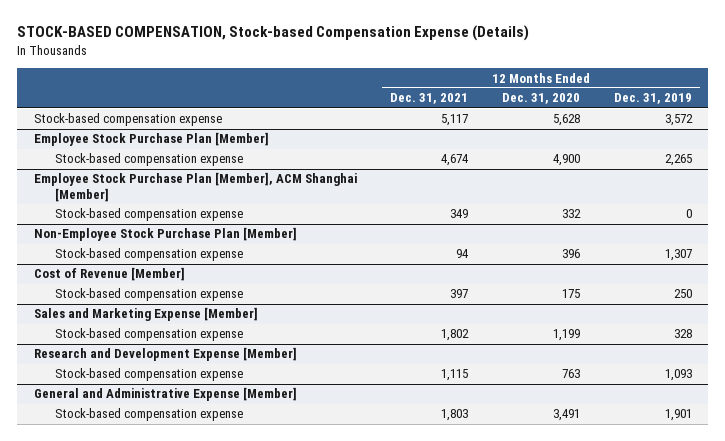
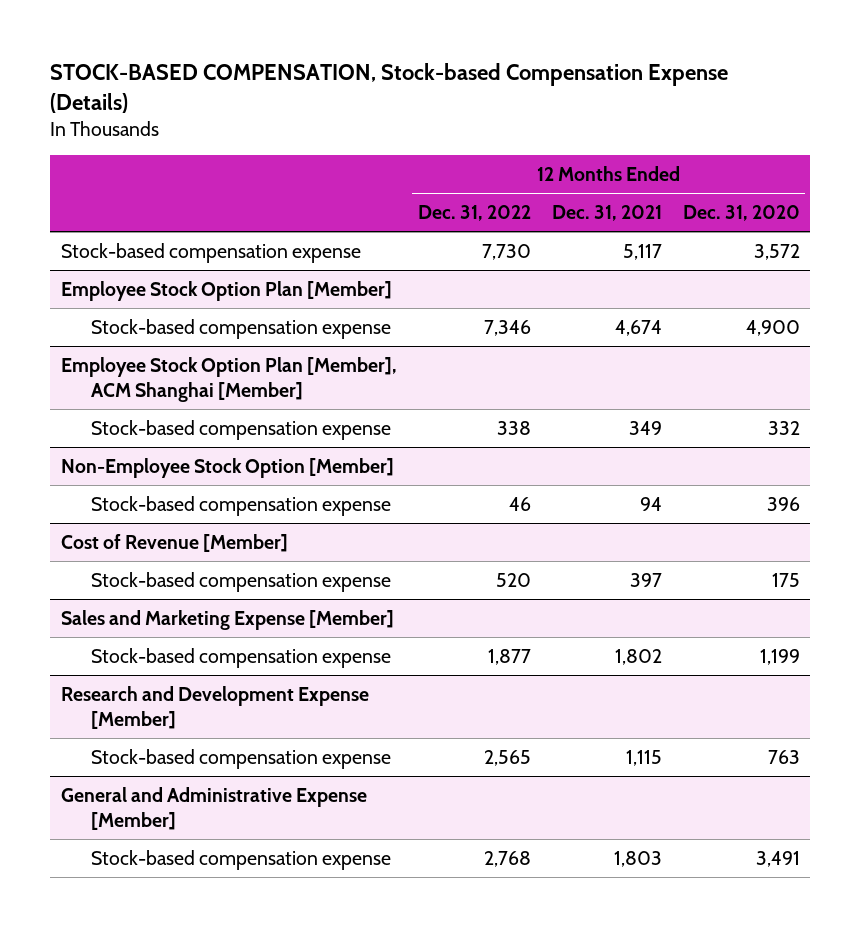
[613,93,692,105] Dec. 31, 2019 -> none
none -> [417,204,531,221] Dec. 31, 2022
[552,114,580,127] 5,628 -> [753,243,800,260] 3,572
[33,132,269,147] Employee Stock Purchase Plan [Member] -> [60,280,392,301] Employee Stock Option Plan [Member]
[33,172,357,202] Employee Stock Purchase Plan [Member], ACM Shanghai [Member] -> [60,356,397,402] Employee Stock Option Plan [Member], ACM Shanghai [Member]
[33,227,297,242] Non-Employee Stock Purchase Plan [Member] -> [60,457,394,478] Non-Employee Stock Option [Member]

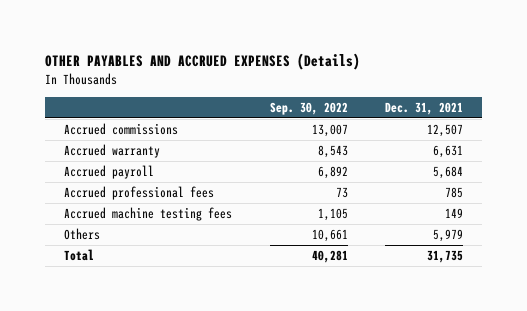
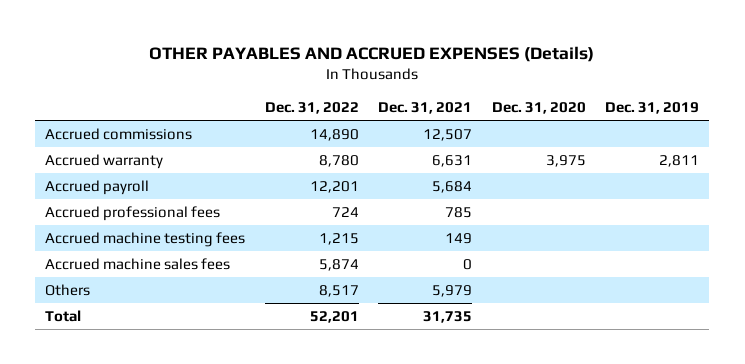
[269,101,348,115] Sep. 30, 2022 -> none
none -> [264,102,359,115] Dec. 31, 2022
none -> [491,102,586,115] Dec. 31, 2020
none -> [605,102,700,115] Dec. 31, 2019
none -> [45,257,231,270] Accrued machine sales fees

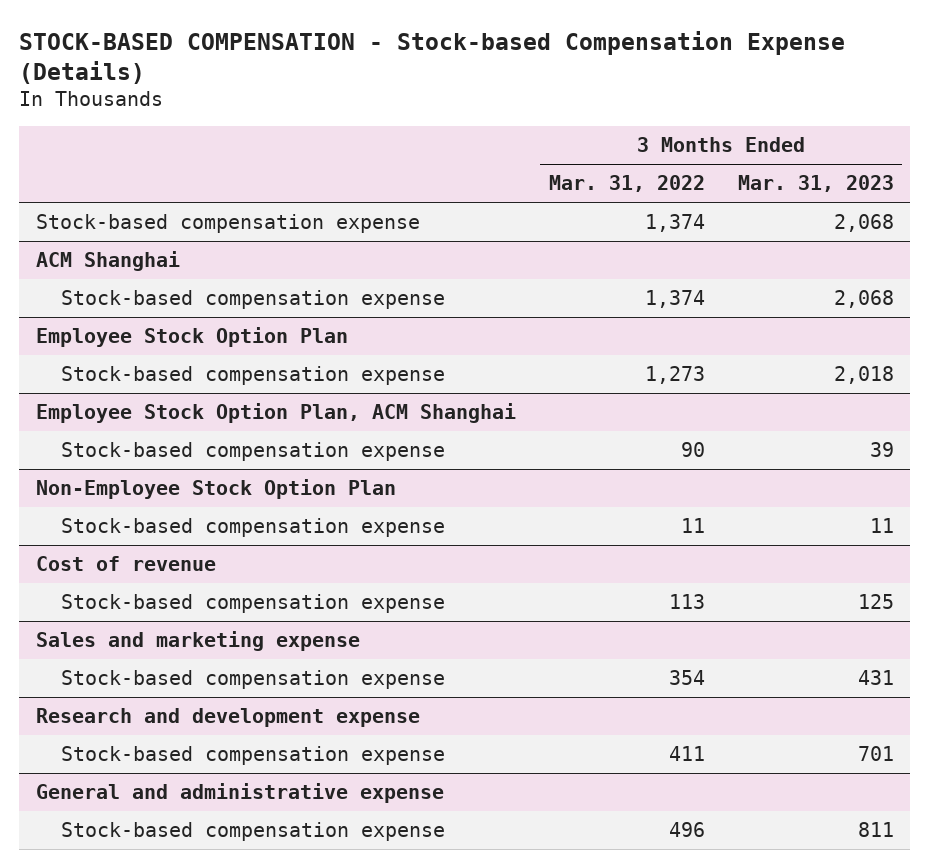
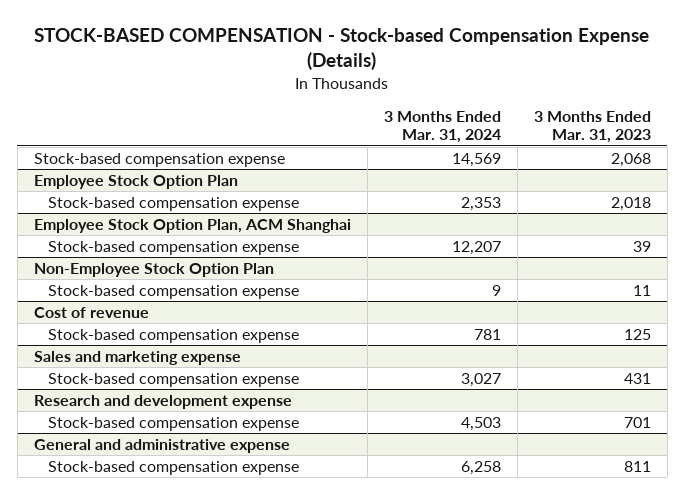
[548,175,705,193] Mar. 31, 2022 -> none
none -> [383,110,501,144] 3 Months Ended Mar. 31, 2024
[35,251,180,272] ACM Shanghai -> none
[60,290,445,310] Stock-based compensation expense -> none

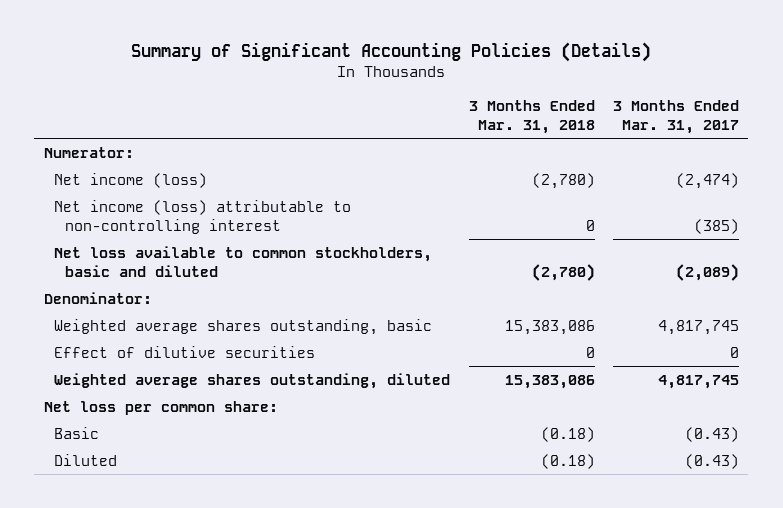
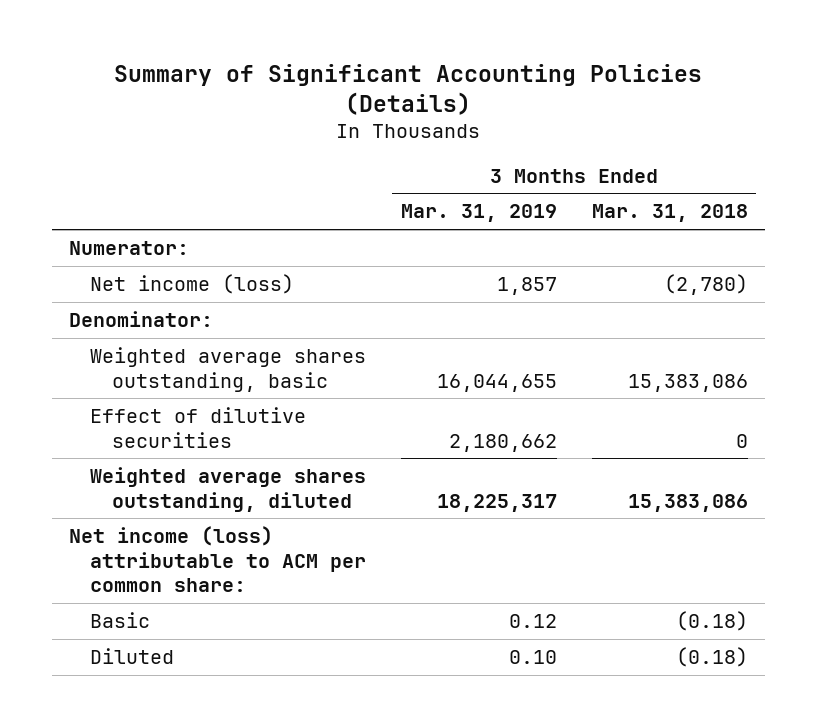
[613,100,740,135] 3 Months Ended Mar. 31, 2017 -> none
none -> [401,204,558,223] Mar. 31, 2019
[54,199,352,234] Net income (loss) attributable to non-controlling interest -> none
[54,245,433,277] Net loss available to common stockholders, basic and diluted -> none
[43,400,278,415] Net loss per common share: -> [69,526,367,593] Net income (loss) attributable to ACM per common share:

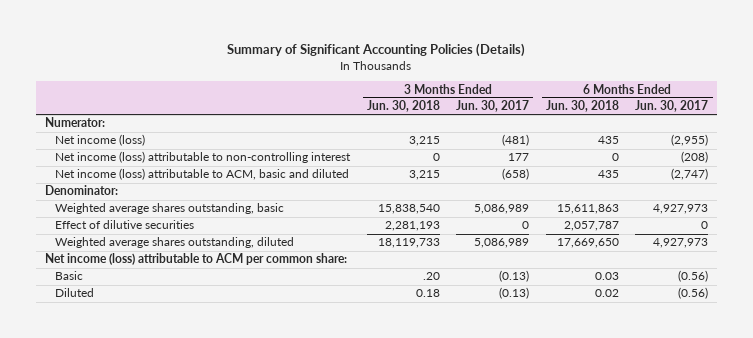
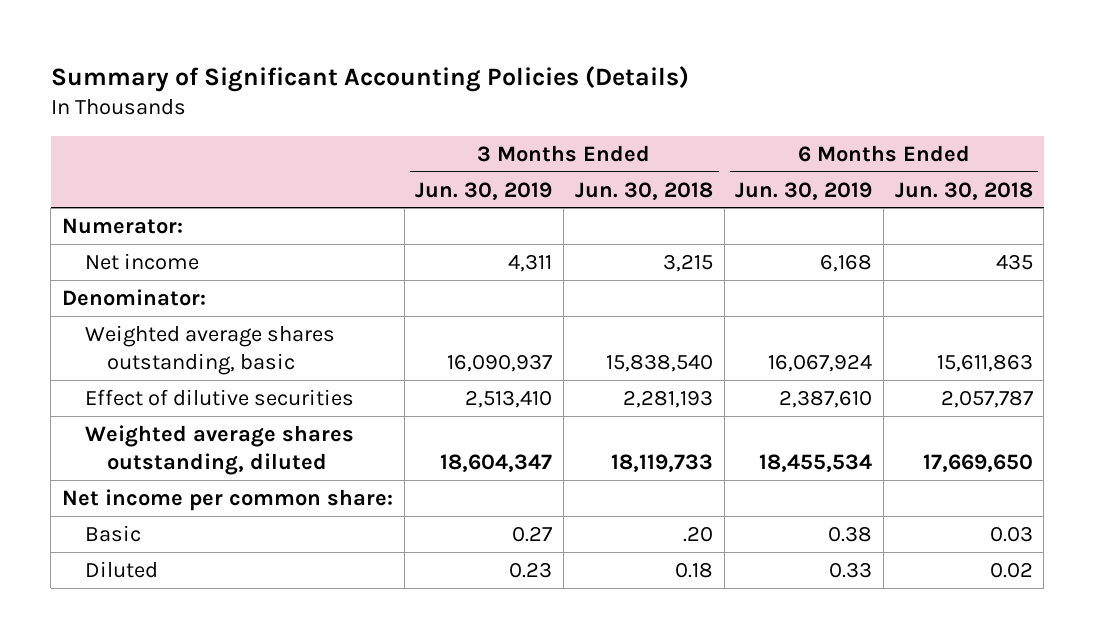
[456,100,530,113] Jun. 30, 2017 -> none
[635,100,709,113] Jun. 30, 2017 -> none
none -> [415,181,553,200] Jun. 30, 2019
none -> [735,181,873,200] Jun. 30, 2019
[55,151,352,164] Net income (loss) attributable to non-controlling interest -> none
[55,168,350,181] Net income (loss) attributable to ACM, basic and diluted -> none
[55,134,146,147] Net income (loss) -> [84,252,199,270] Net income
[44,253,347,266] Net income (loss) attributable to ACM per common share: -> [62,488,394,511] Net income per common share:

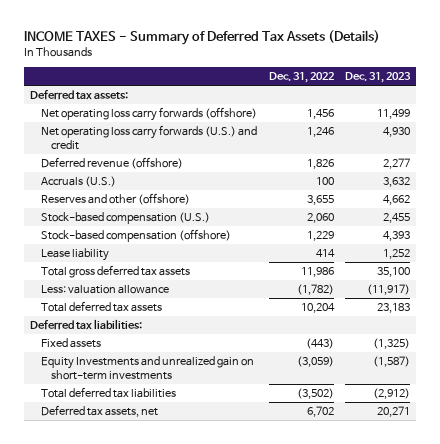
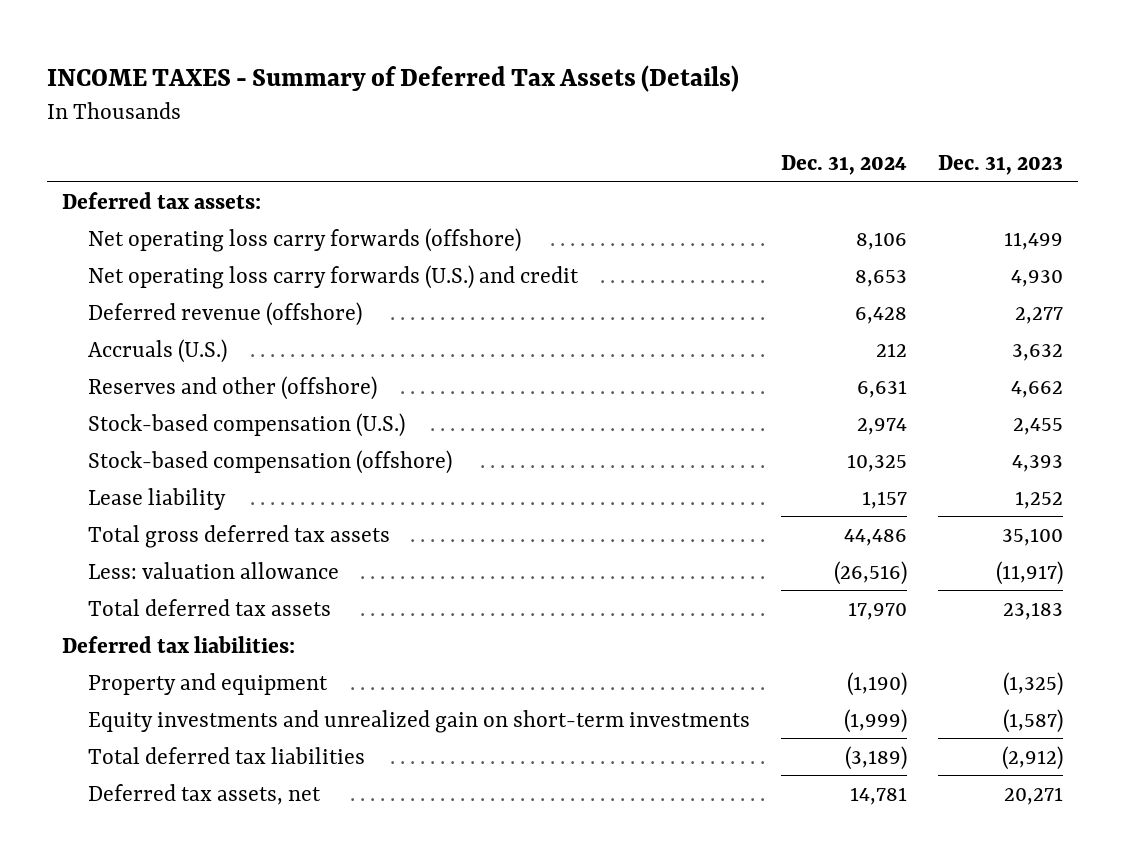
[268,72,334,84] Dec. 31, 2022 -> none
none -> [780,155,907,176] Dec. 31, 2024
[40,338,101,349] Fixed assets -> [87,672,328,695] Property and equipment
[40,356,254,381] Equity Investments and unrealized gain on short-term investments -> [87,709,750,733] Equity investments and unrealized gain on short-term investments

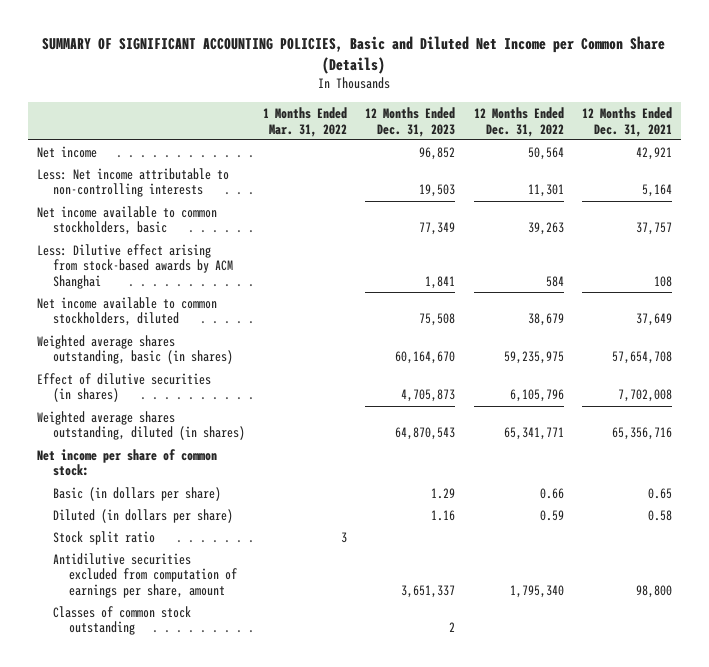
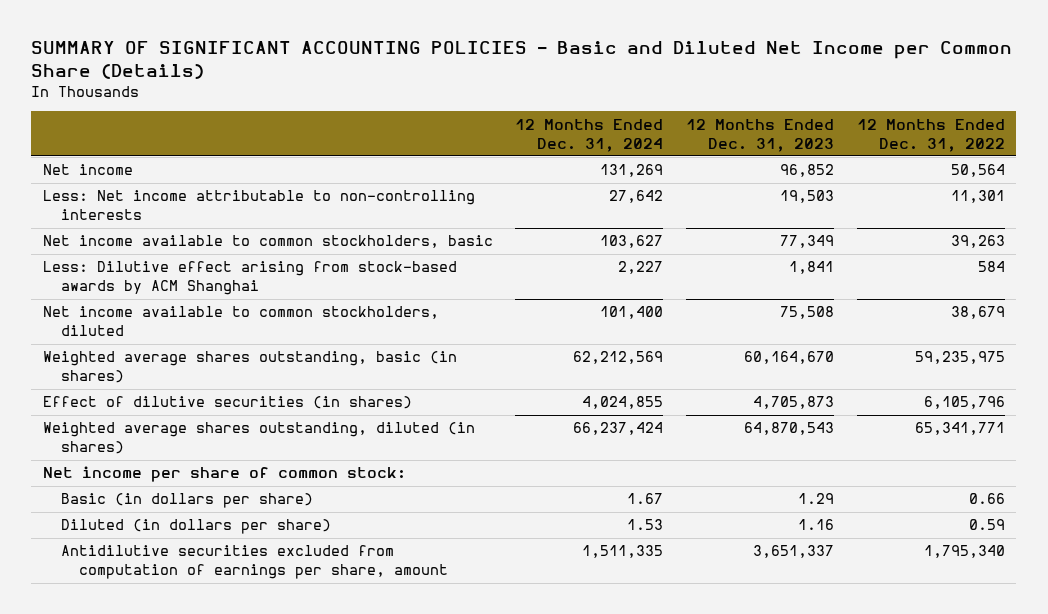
[42,36,666,75] SUMMARY OF SIGNIFICANT ACCOUNTING POLICIES, Basic and Diluted Net Income per Common Share (Details) -> [31,41,1013,79] SUMMARY OF SIGNIFICANT ACCOUNTING POLICIES - Basic and Diluted Net Income per Common Share (Details)
[263,106,348,137] 1 Months Ended Mar. 31, 2022 -> none
[581,106,672,137] 12 Months Ended Dec. 31, 2021 -> none
none -> [515,118,664,152] 12 Months Ended Dec. 31, 2024
[53,530,156,545] Stock split ratio -> none
[53,605,192,636] Classes of common stock outstanding -> none

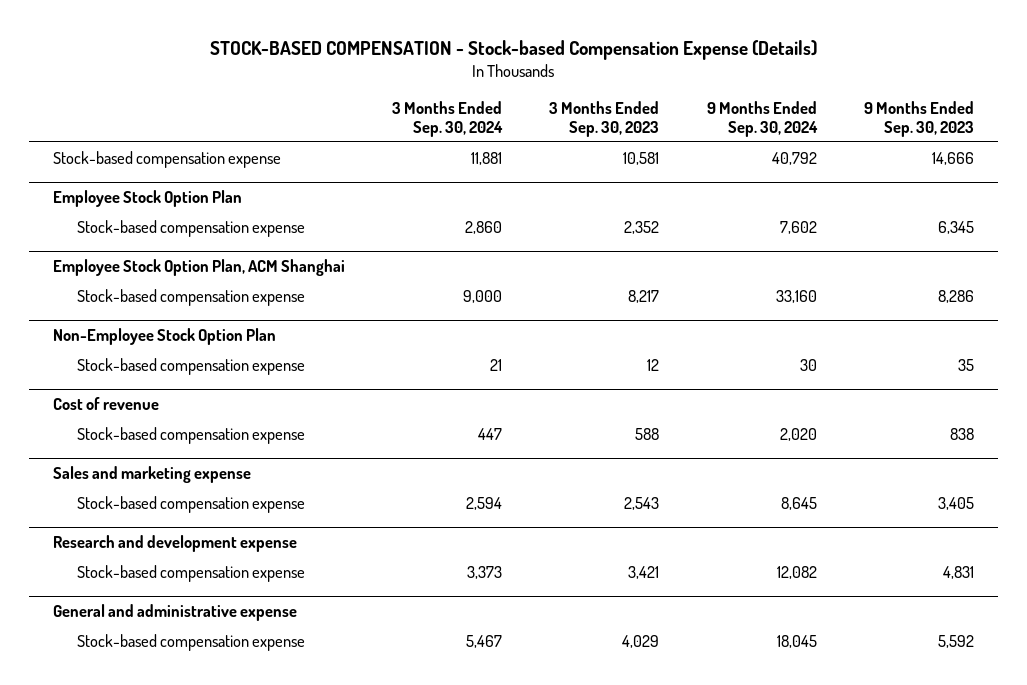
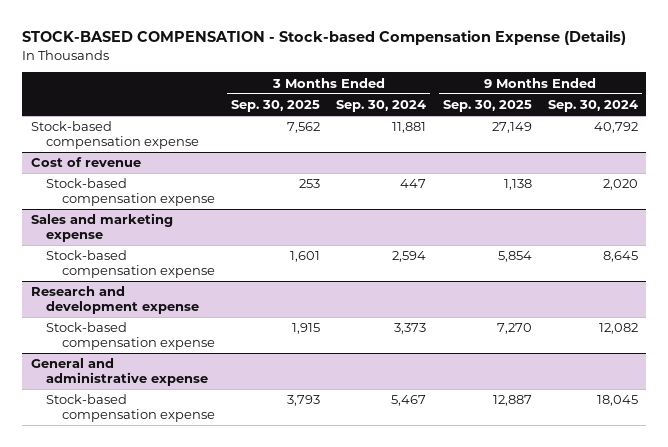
[549,100,660,137] 3 Months Ended Sep. 30, 2023 -> none
[863,100,974,137] 9 Months Ended Sep. 30, 2023 -> none
none -> [231,100,321,113] Sep. 30, 2025
none -> [442,100,532,113] Sep. 30, 2025
[52,190,242,208] Employee Stock Option Plan -> none
[77,219,306,237] Stock-based compensation expense -> none
[52,259,345,277] Employee Stock Option Plan, ACM Shanghai -> none
[77,288,306,306] Stock-based compensation expense -> none
[52,328,276,346] Non-Employee Stock Option Plan -> none
[77,357,306,375] Stock-based compensation expense -> none

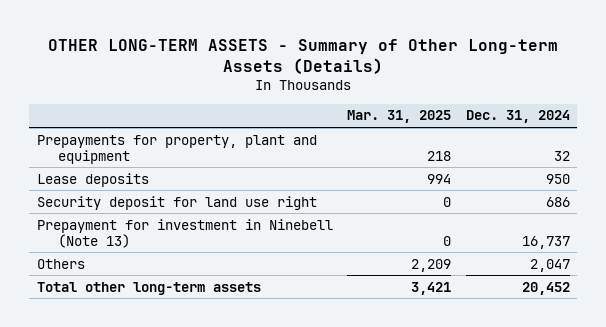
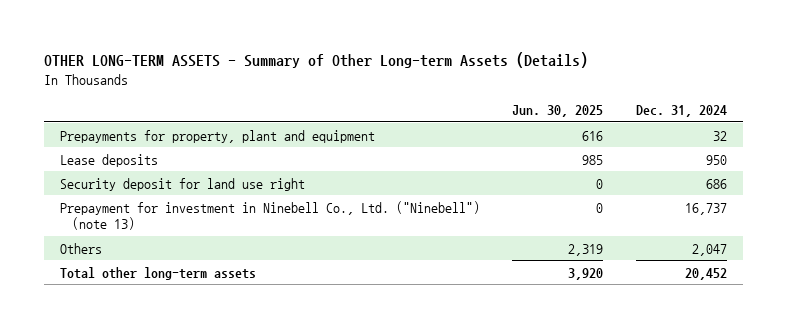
[347,110,452,124] Mar. 31, 2025 -> none
none -> [512,104,604,117] Jun. 30, 2025
[36,218,333,248] Prepayment for investment in Ninebell (Note 13) -> [60,200,481,230] Prepayment for investment in Ninebell Co., Ltd. ("Ninebell") (note 13)

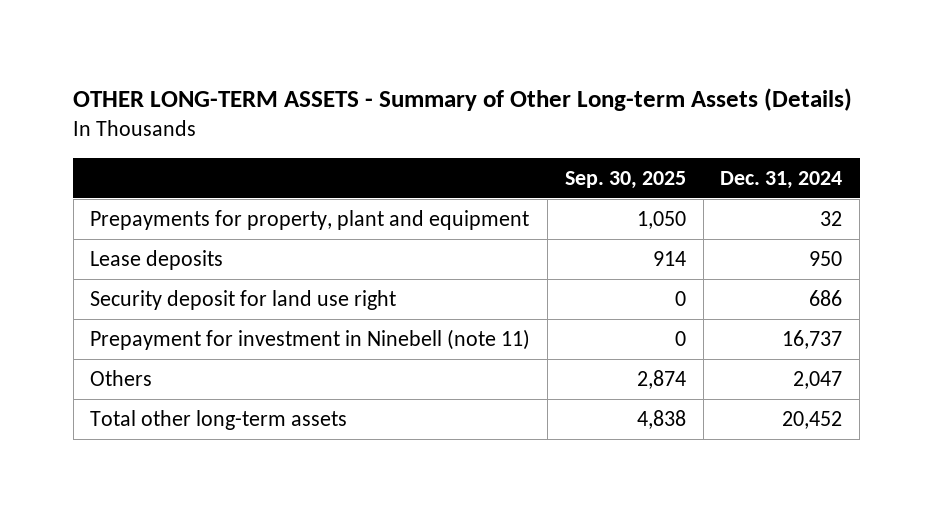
[512,104,604,117] Jun. 30, 2025 -> none
none -> [564,170,686,189] Sep. 30, 2025
[60,200,481,230] Prepayment for investment in Ninebell Co., Ltd. ("Ninebell") (note 13) -> [90,329,531,351] Prepayment for investment in Ninebell (note 11)

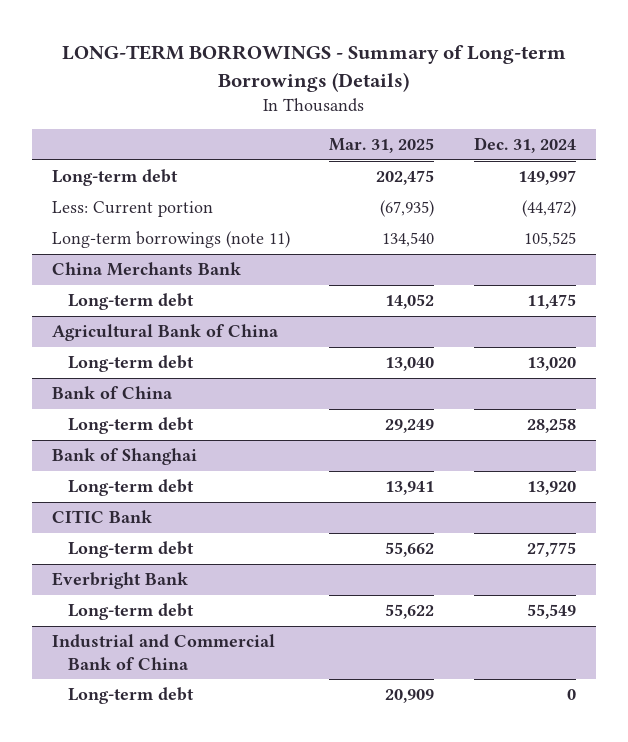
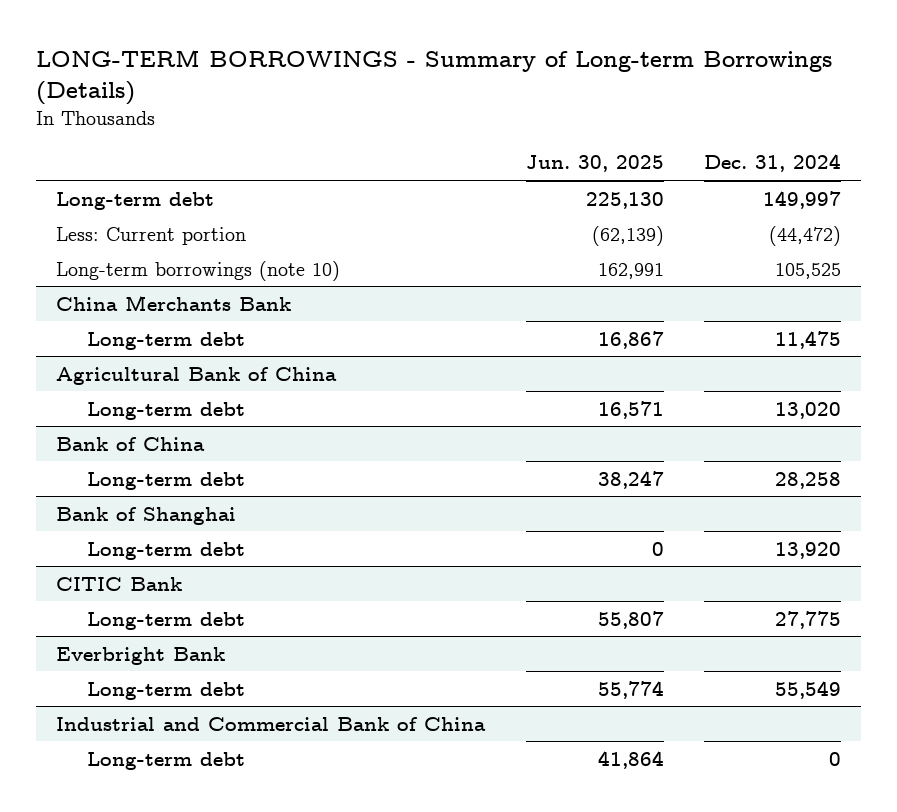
[329,137,435,153] Mar. 31, 2025 -> none
none -> [525,155,664,173] Jun. 30, 2025
[51,231,290,249] Long-term borrowings (note 11) -> [56,260,341,281] Long-term borrowings (note 10)

